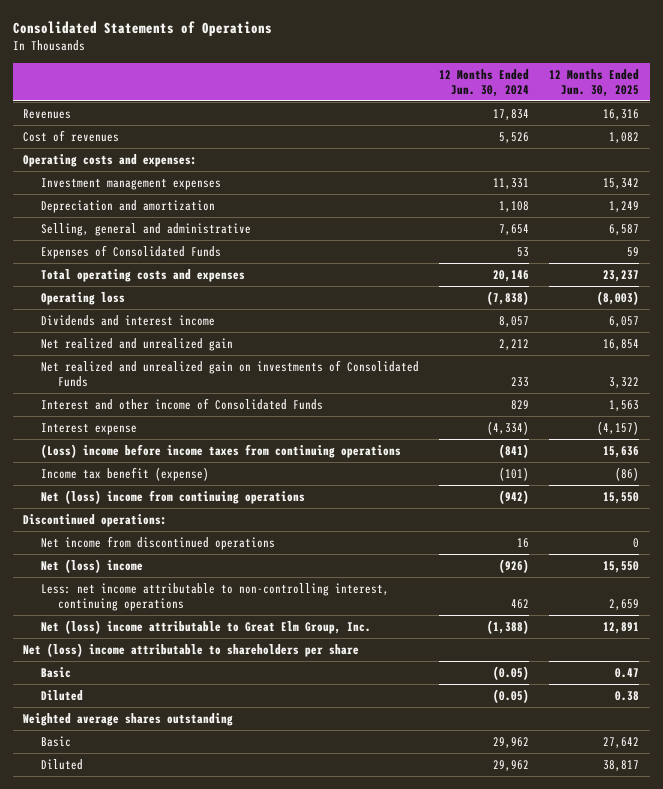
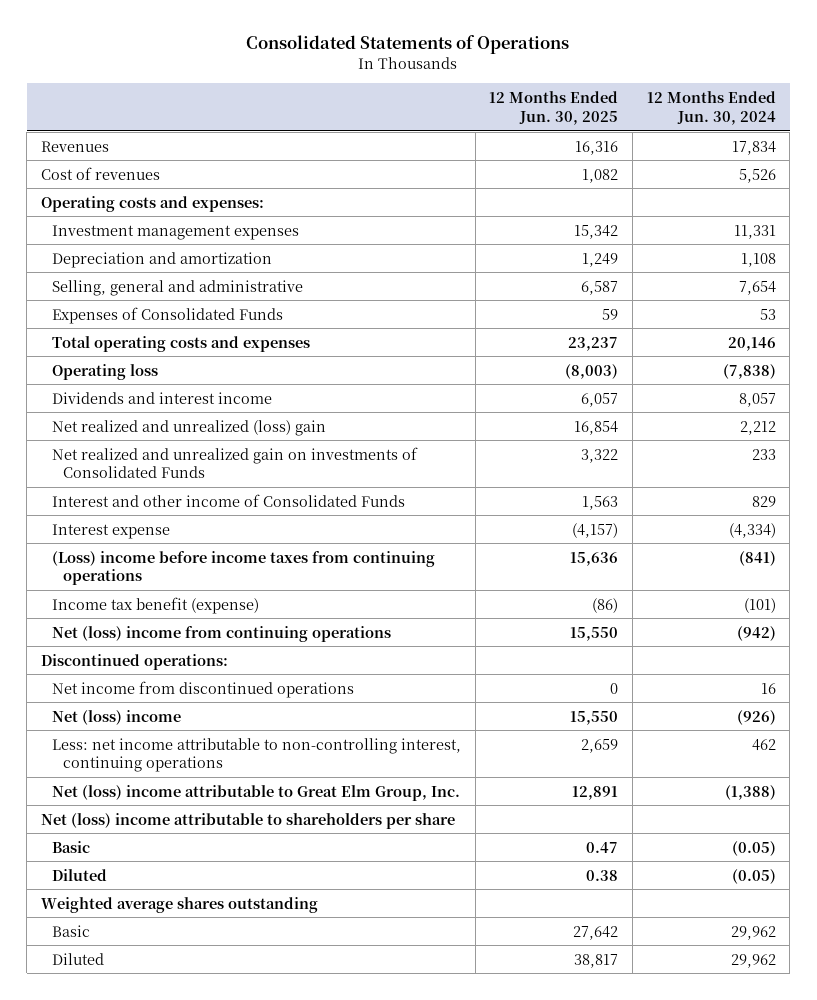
[40,337,233,351] Net realized and unrealized gain -> [51,419,326,436] Net realized and unrealized (loss) gain

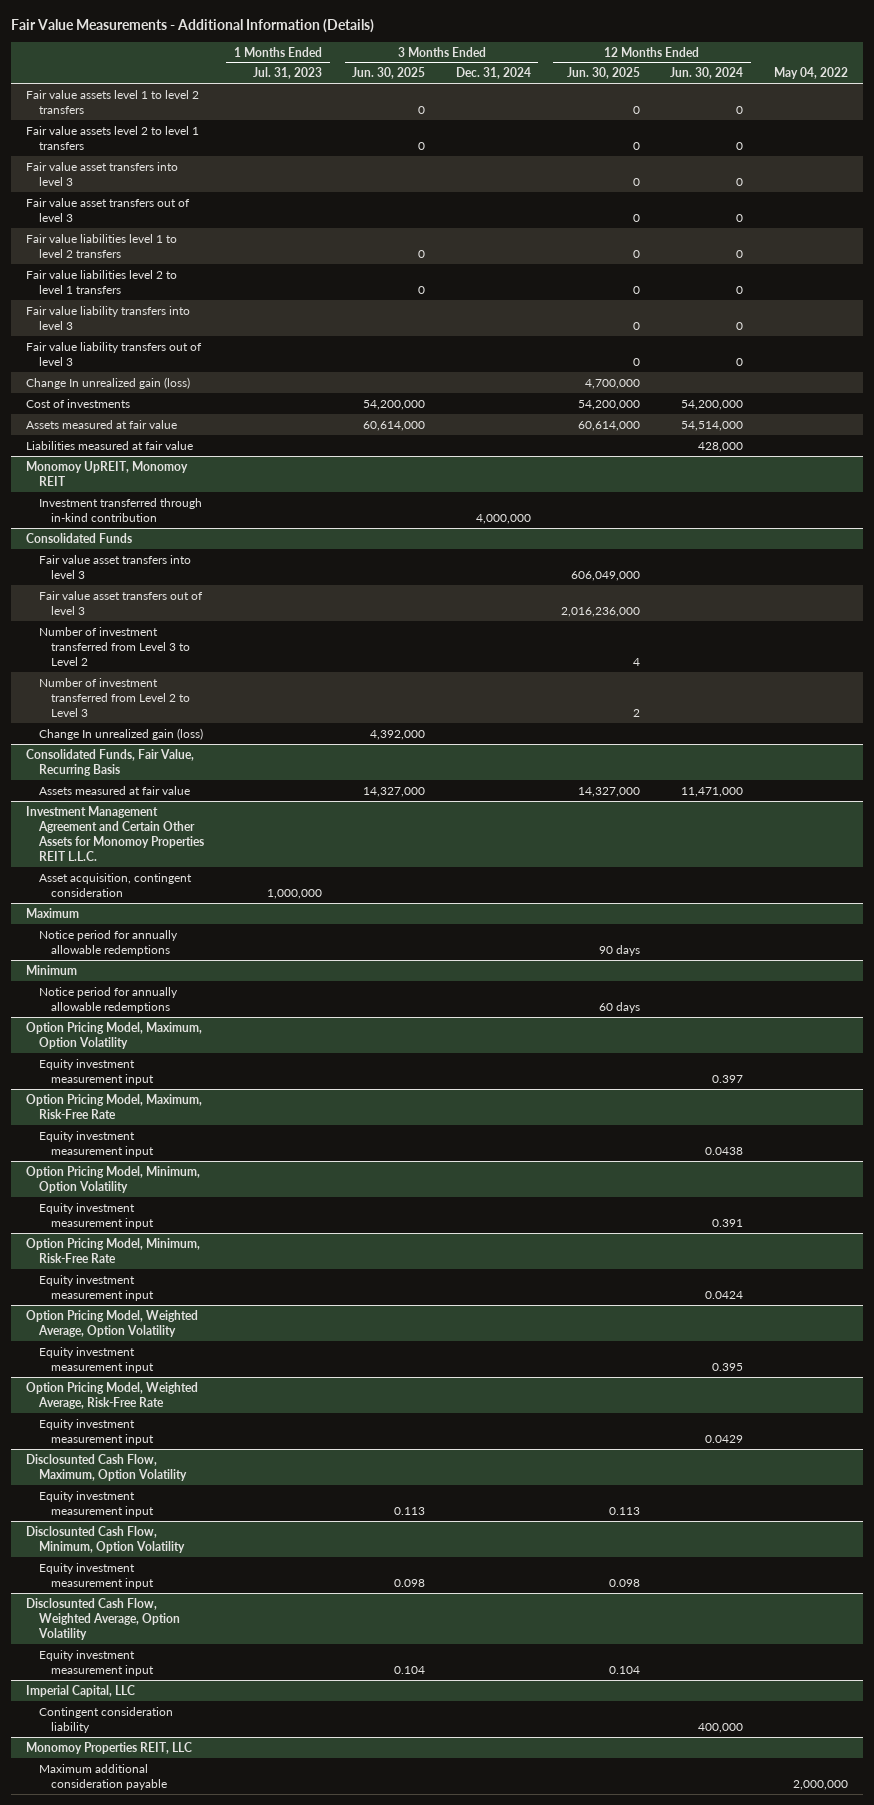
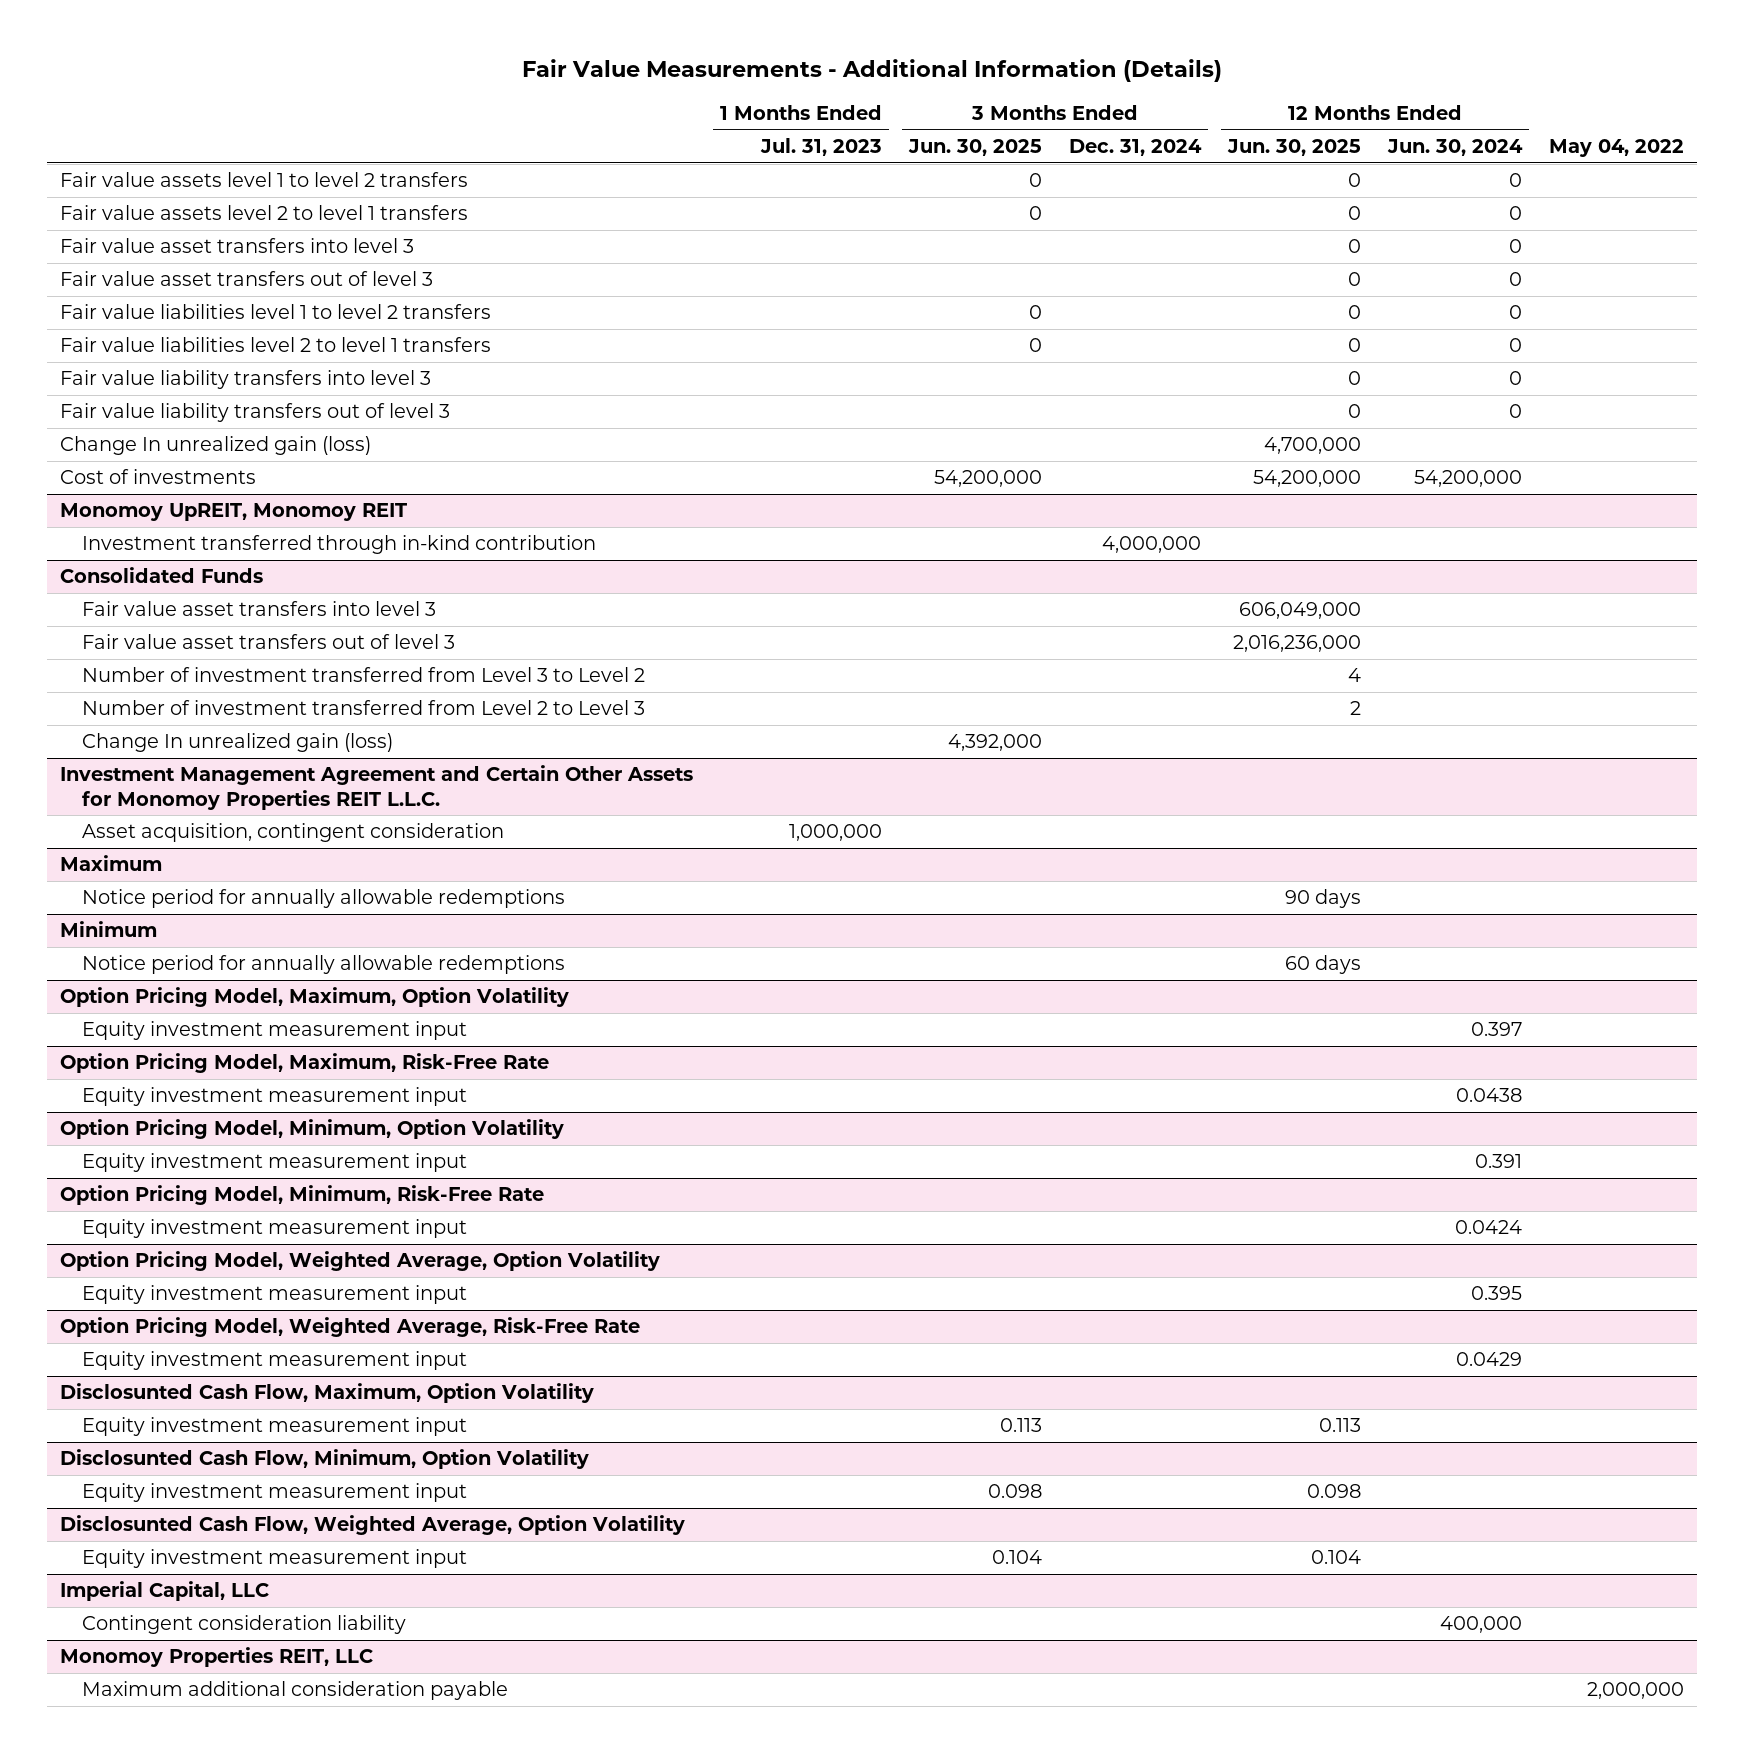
[25,419,177,429] Assets measured at fair value -> none
[25,440,193,450] Liabilities measured at fair value -> none
[25,748,194,776] Consolidated Funds, Fair Value, Recurring Basis -> none
[38,785,190,795] Assets measured at fair value -> none

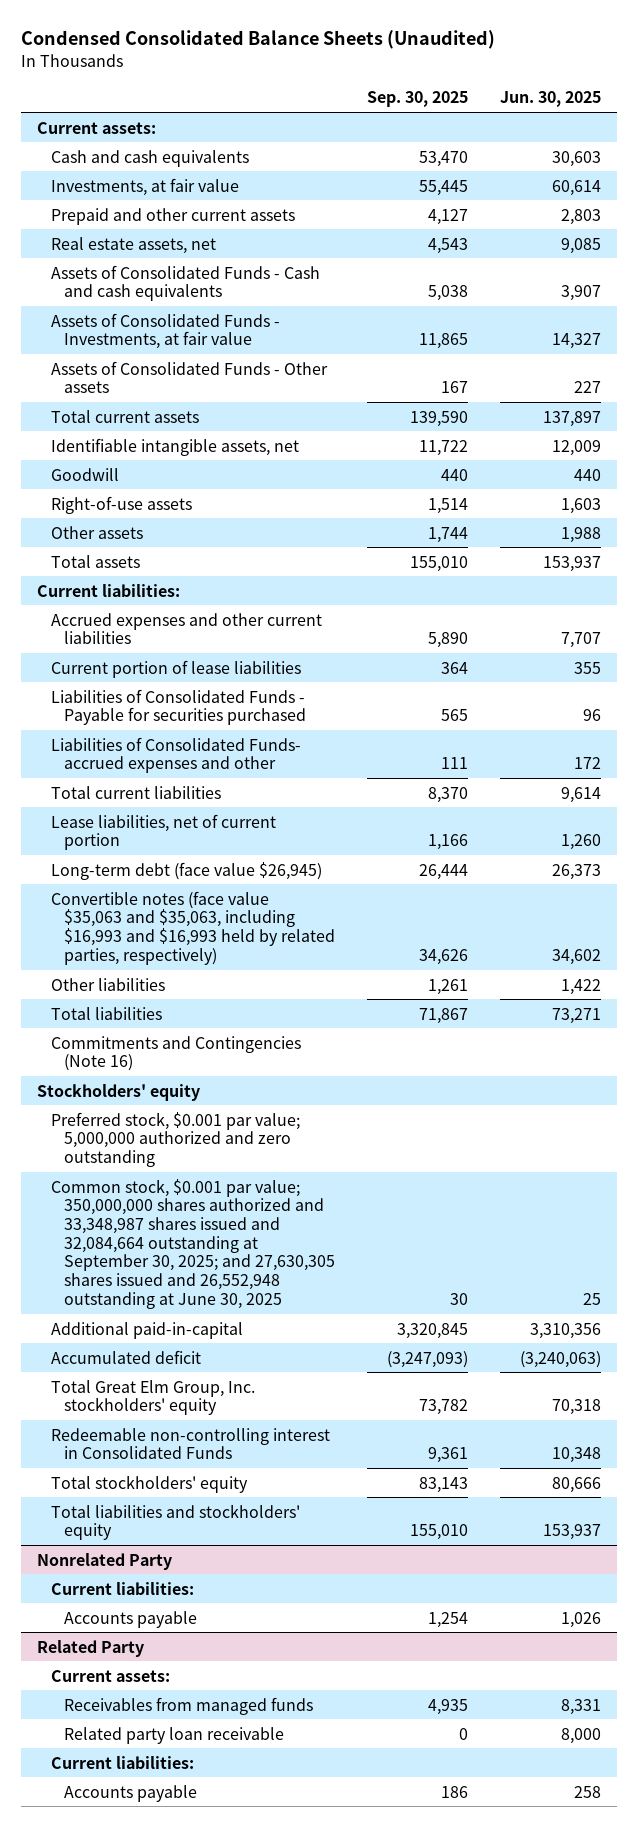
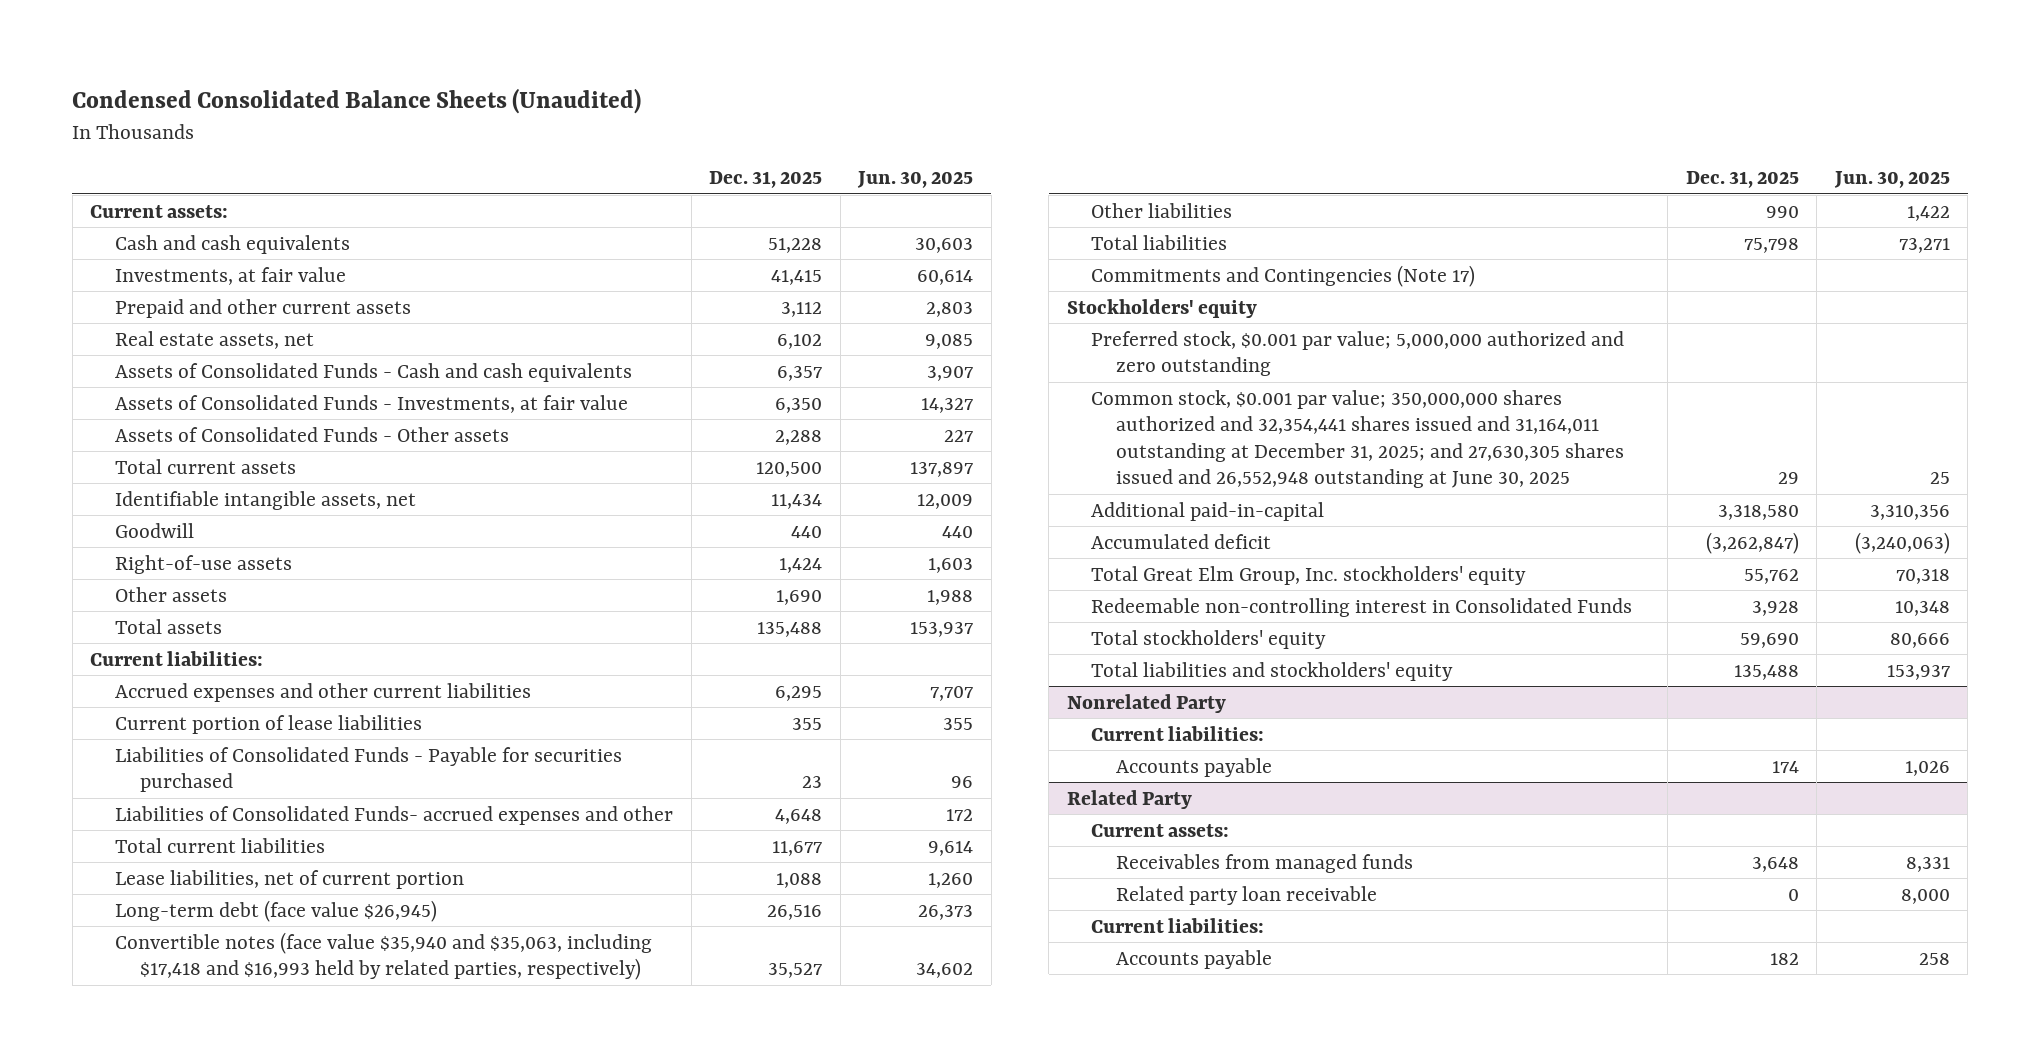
[367,91,469,108] Sep. 30, 2025 -> none
none -> [709,171,823,189] Dec. 31, 2025
[50,890,336,965] Convertible notes (face value $35,063 and $35,063, including $16,993 and $16,993 held by related parties, respectively) -> [115,931,653,981] Convertible notes (face value $35,940 and $35,063, including $17,418 and $16,993 held by related parties, respectively)
[50,1035,301,1072] Commitments and Contingencies (Note 16) -> [1091,264,1476,287] Commitments and Contingencies (Note 17)
[50,1178,336,1309] Common stock, $0.001 par value; 350,000,000 shares authorized and 33,348,987 shares issued and 32,084,664 outstanding at September 30, 2025; and 27,630,305 shares issued and 26,552,948 outstanding at June 30, 2025 -> [1091,389,1625,489] Common stock, $0.001 par value; 350,000,000 shares authorized and 32,354,441 shares issued and 31,164,011 outstanding at December 31, 2025; and 27,630,305 shares issued and 26,552,948 outstanding at June 30, 2025

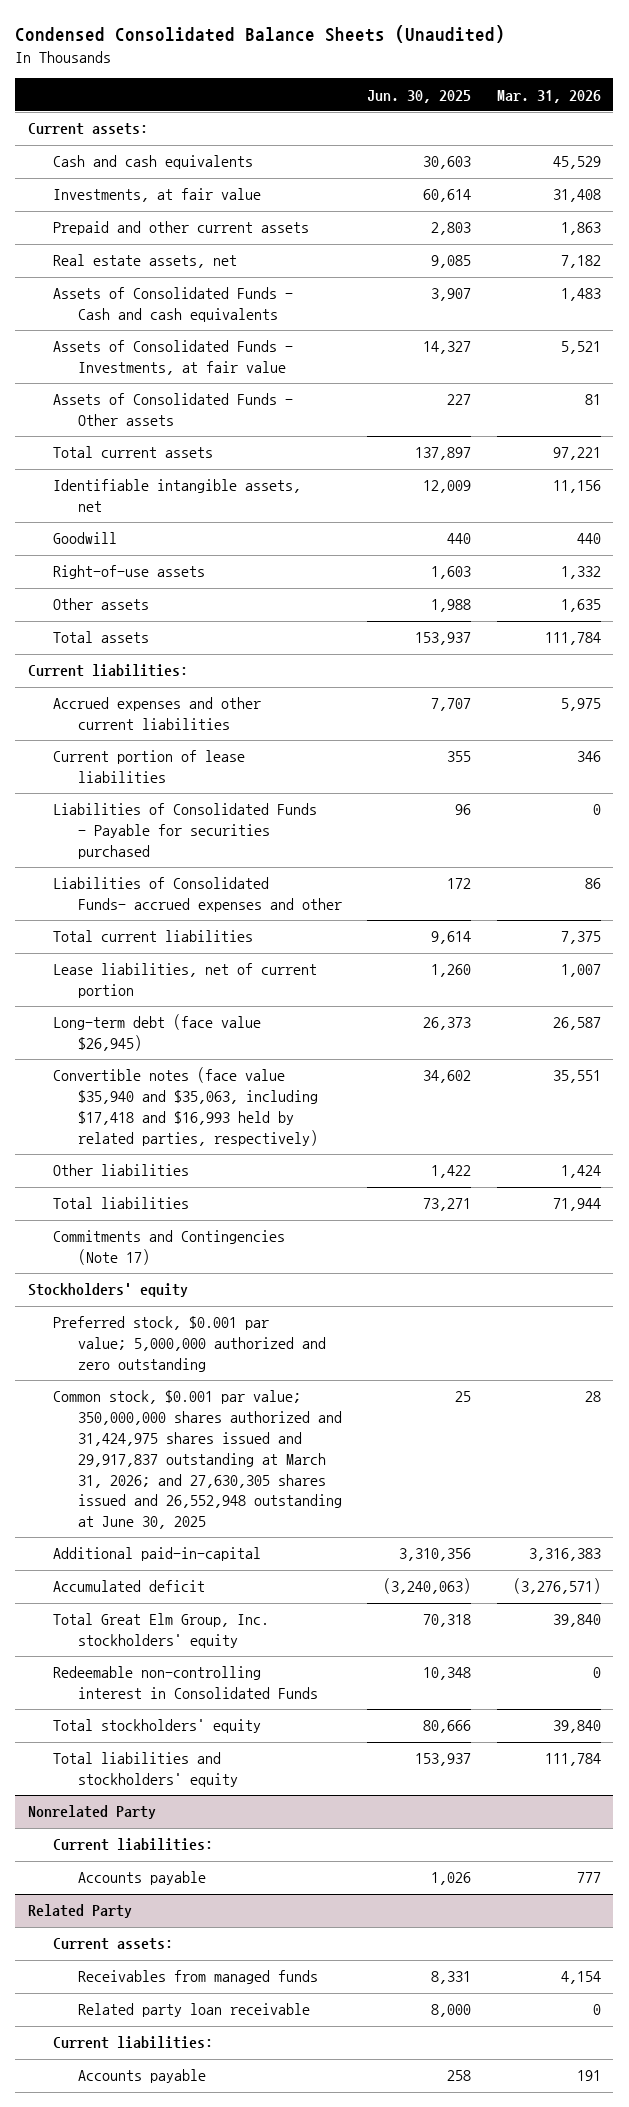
[709,171,823,189] Dec. 31, 2025 -> none
none -> [496,89,601,103] Mar. 31, 2026
[1091,389,1625,489] Common stock, $0.001 par value; 350,000,000 shares authorized and 32,354,441 shares issued and 31,164,011 outstanding at December 31, 2025; and 27,630,305 shares issued and 26,552,948 outstanding at June 30, 2025 -> [52,1390,342,1530] Common stock, $0.001 par value; 350,000,000 shares authorized and 31,424,975 shares issued and 29,917,837 outstanding at March 31, 2026; and 27,630,305 shares issued and 26,552,948 outstanding at June 30, 2025

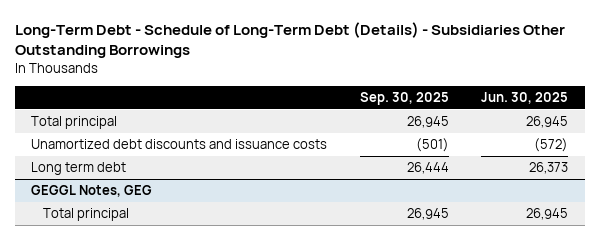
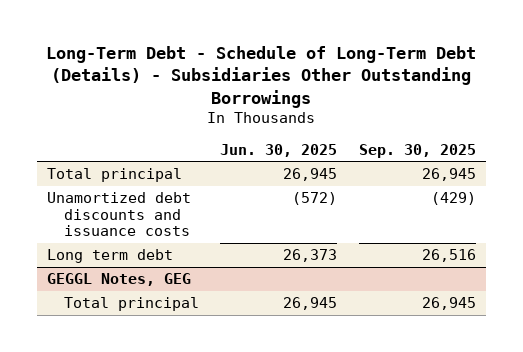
[415,138,449,153] (501) -> [430,192,476,206] (429)
[406,162,449,175] 26,444 -> [421,249,476,263] 26,516

